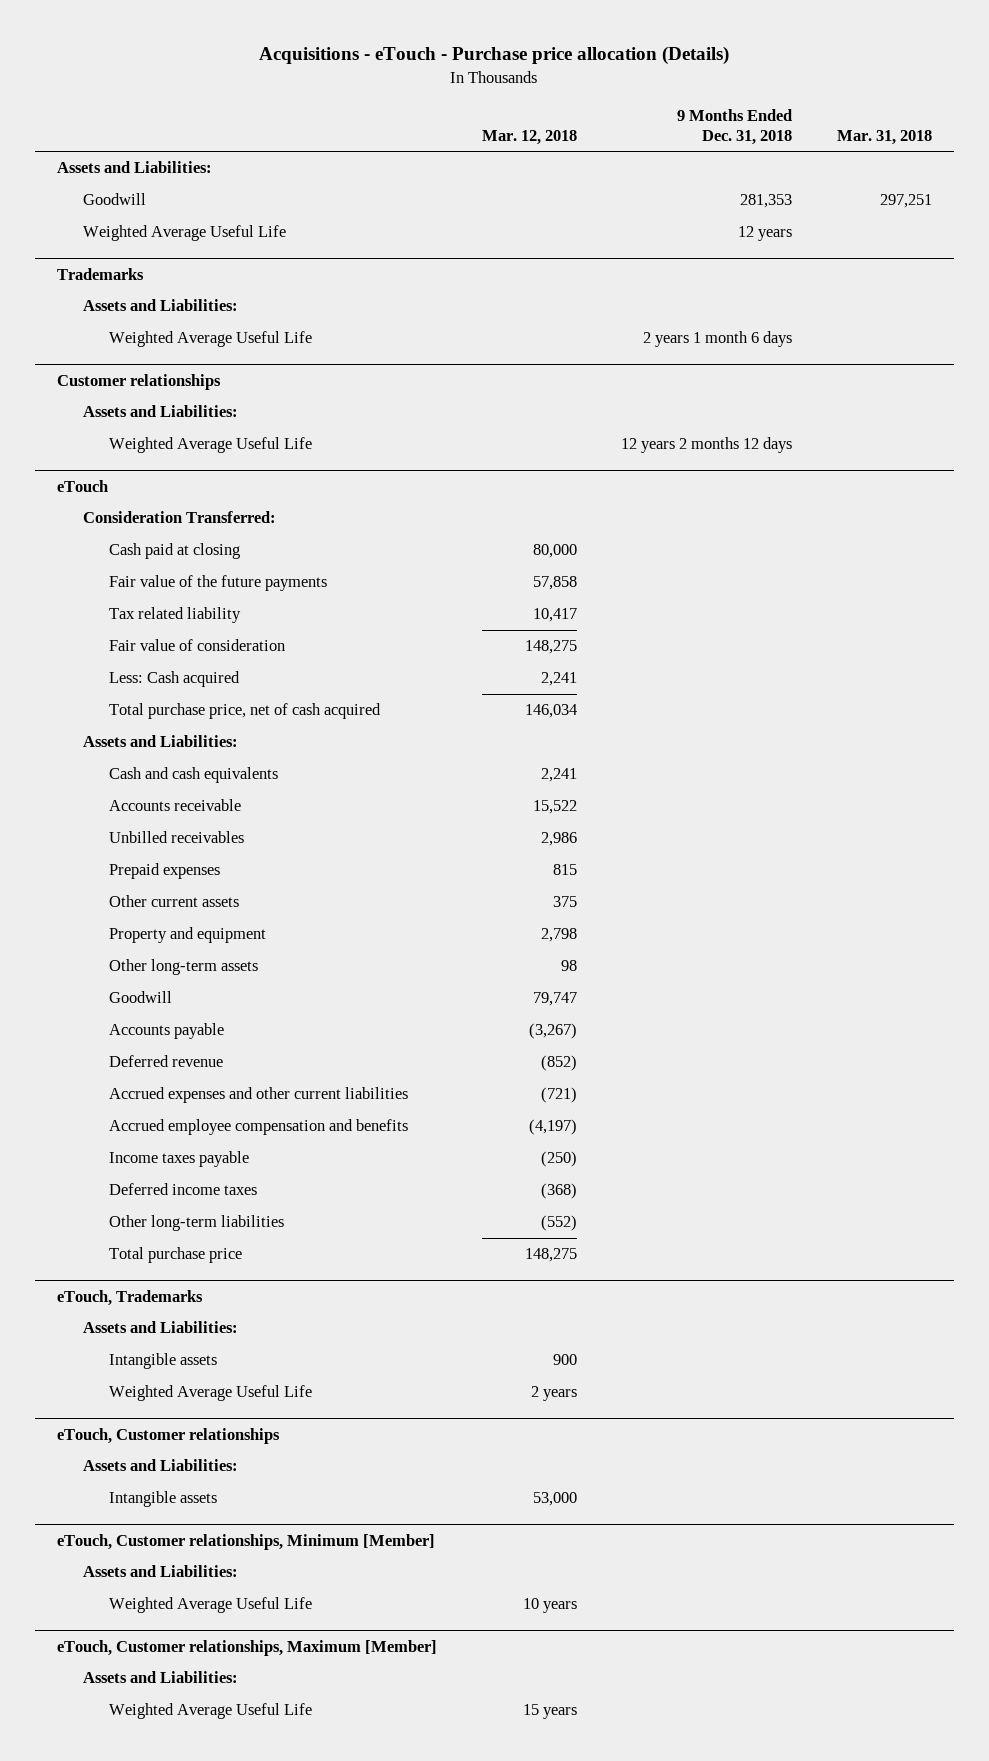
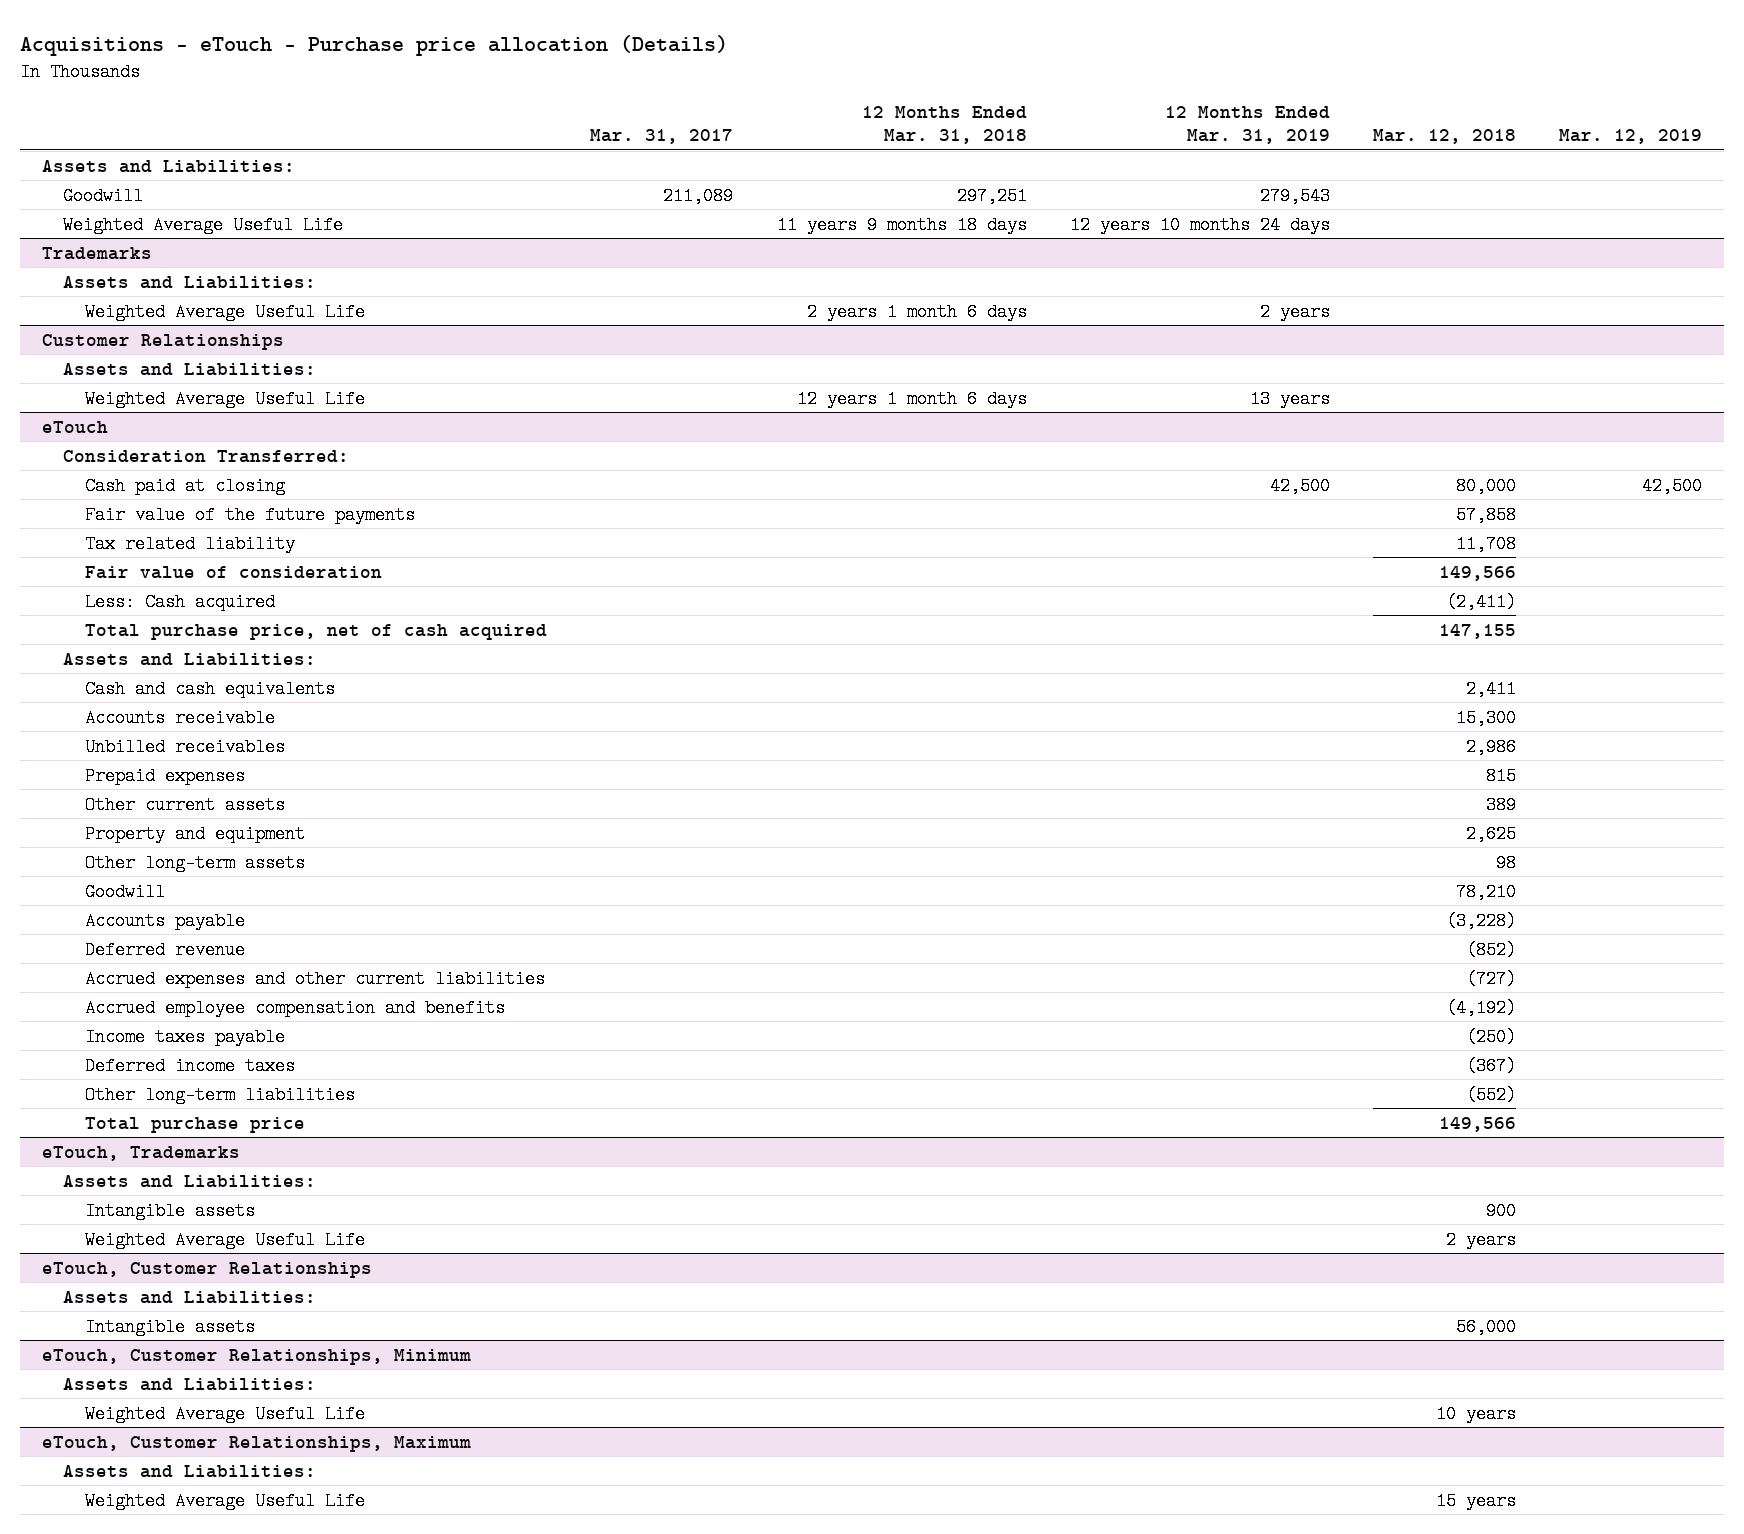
[677,108,793,145] 9 Months Ended Dec. 31, 2018 -> none
[836,129,932,145] Mar. 31, 2018 -> none
none -> [590,129,734,145] Mar. 31, 2017
none -> [861,105,1027,145] 12 Months Ended Mar. 31, 2018
none -> [1164,105,1330,145] 12 Months Ended Mar. 31, 2019
none -> [1558,129,1702,145] Mar. 12, 2019
[57,373,222,390] Customer relationships -> [41,333,284,350] Customer Relationships
[532,608,577,623] 10,417 -> [1455,534,1516,553] 11,708
[524,640,577,655] 148,275 -> [1438,565,1516,581] 149,566
[540,672,577,687] 2,241 -> [1445,592,1516,611] (2,411)
[524,704,577,719] 146,034 -> [1438,623,1516,639] 147,155
[540,768,577,783] 2,241 -> [1465,679,1516,698] 2,411
[532,800,577,815] 15,522 -> [1455,708,1516,727] 15,300
[552,896,577,908] 375 -> [1485,795,1516,814] 389
[540,928,577,943] 2,798 -> [1465,824,1516,843] 2,625
[532,992,577,1007] 79,747 -> [1455,882,1516,901] 78,210
[528,1023,577,1040] (3,267) -> [1445,911,1516,930] (3,228)
[540,1087,577,1104] (721) -> [1465,969,1516,988] (727)
[528,1119,577,1136] (4,197) -> [1445,998,1516,1017] (4,192)
[540,1183,577,1200] (368) -> [1465,1056,1516,1075] (367)
[524,1248,577,1263] 148,275 -> [1438,1116,1516,1132] 149,566
[57,1427,281,1444] eTouch, Customer relationships -> [41,1261,372,1278] eTouch, Customer Relationships
[532,1492,577,1507] 53,000 -> [1455,1317,1516,1336] 56,000
[57,1533,436,1550] eTouch, Customer relationships, Minimum [Member] -> [41,1348,471,1365] eTouch, Customer Relationships, Minimum
[57,1639,438,1656] eTouch, Customer relationships, Maximum [Member] -> [41,1435,471,1452] eTouch, Customer Relationships, Maximum

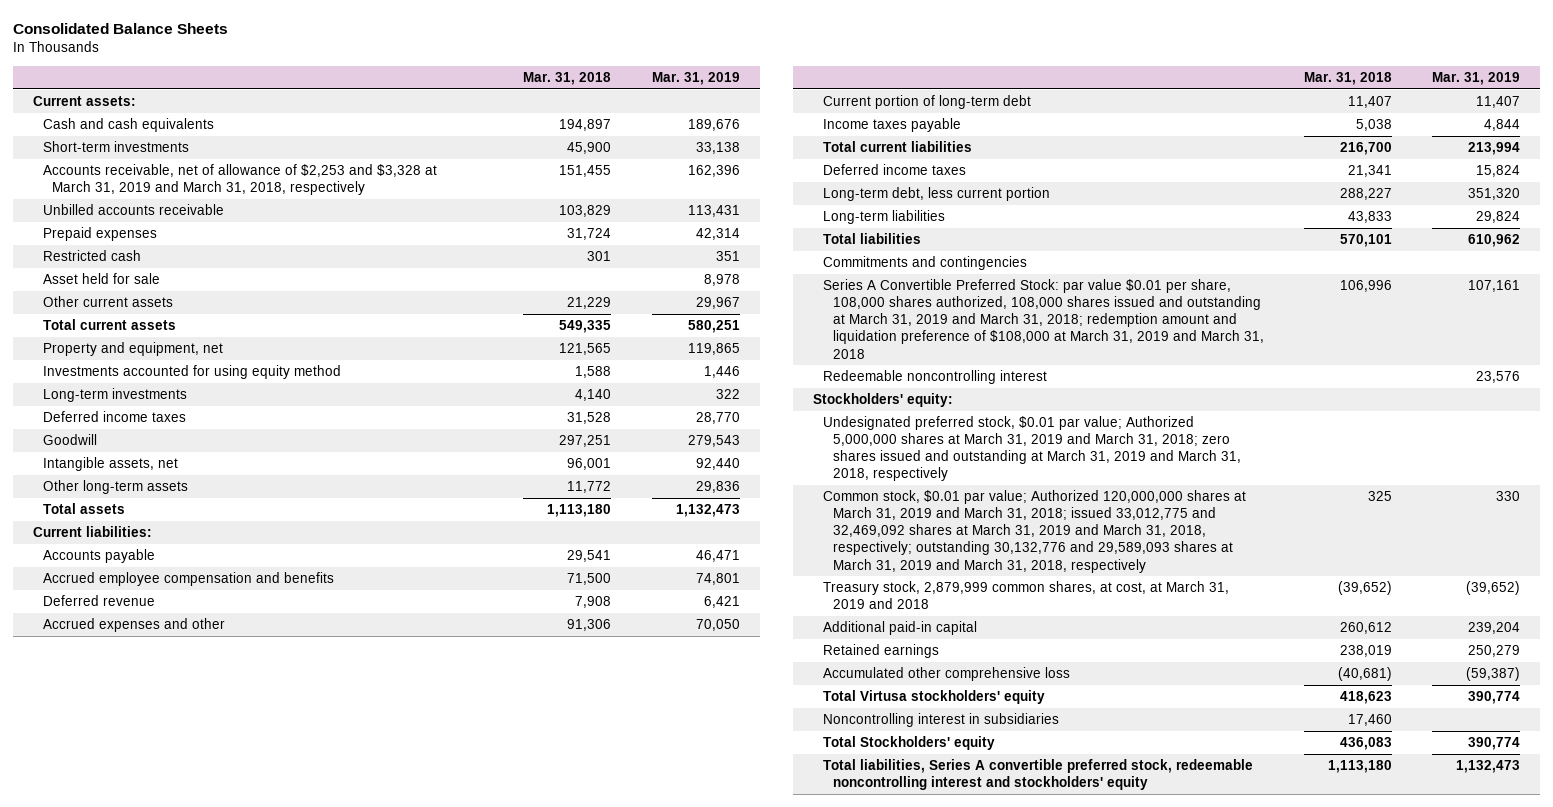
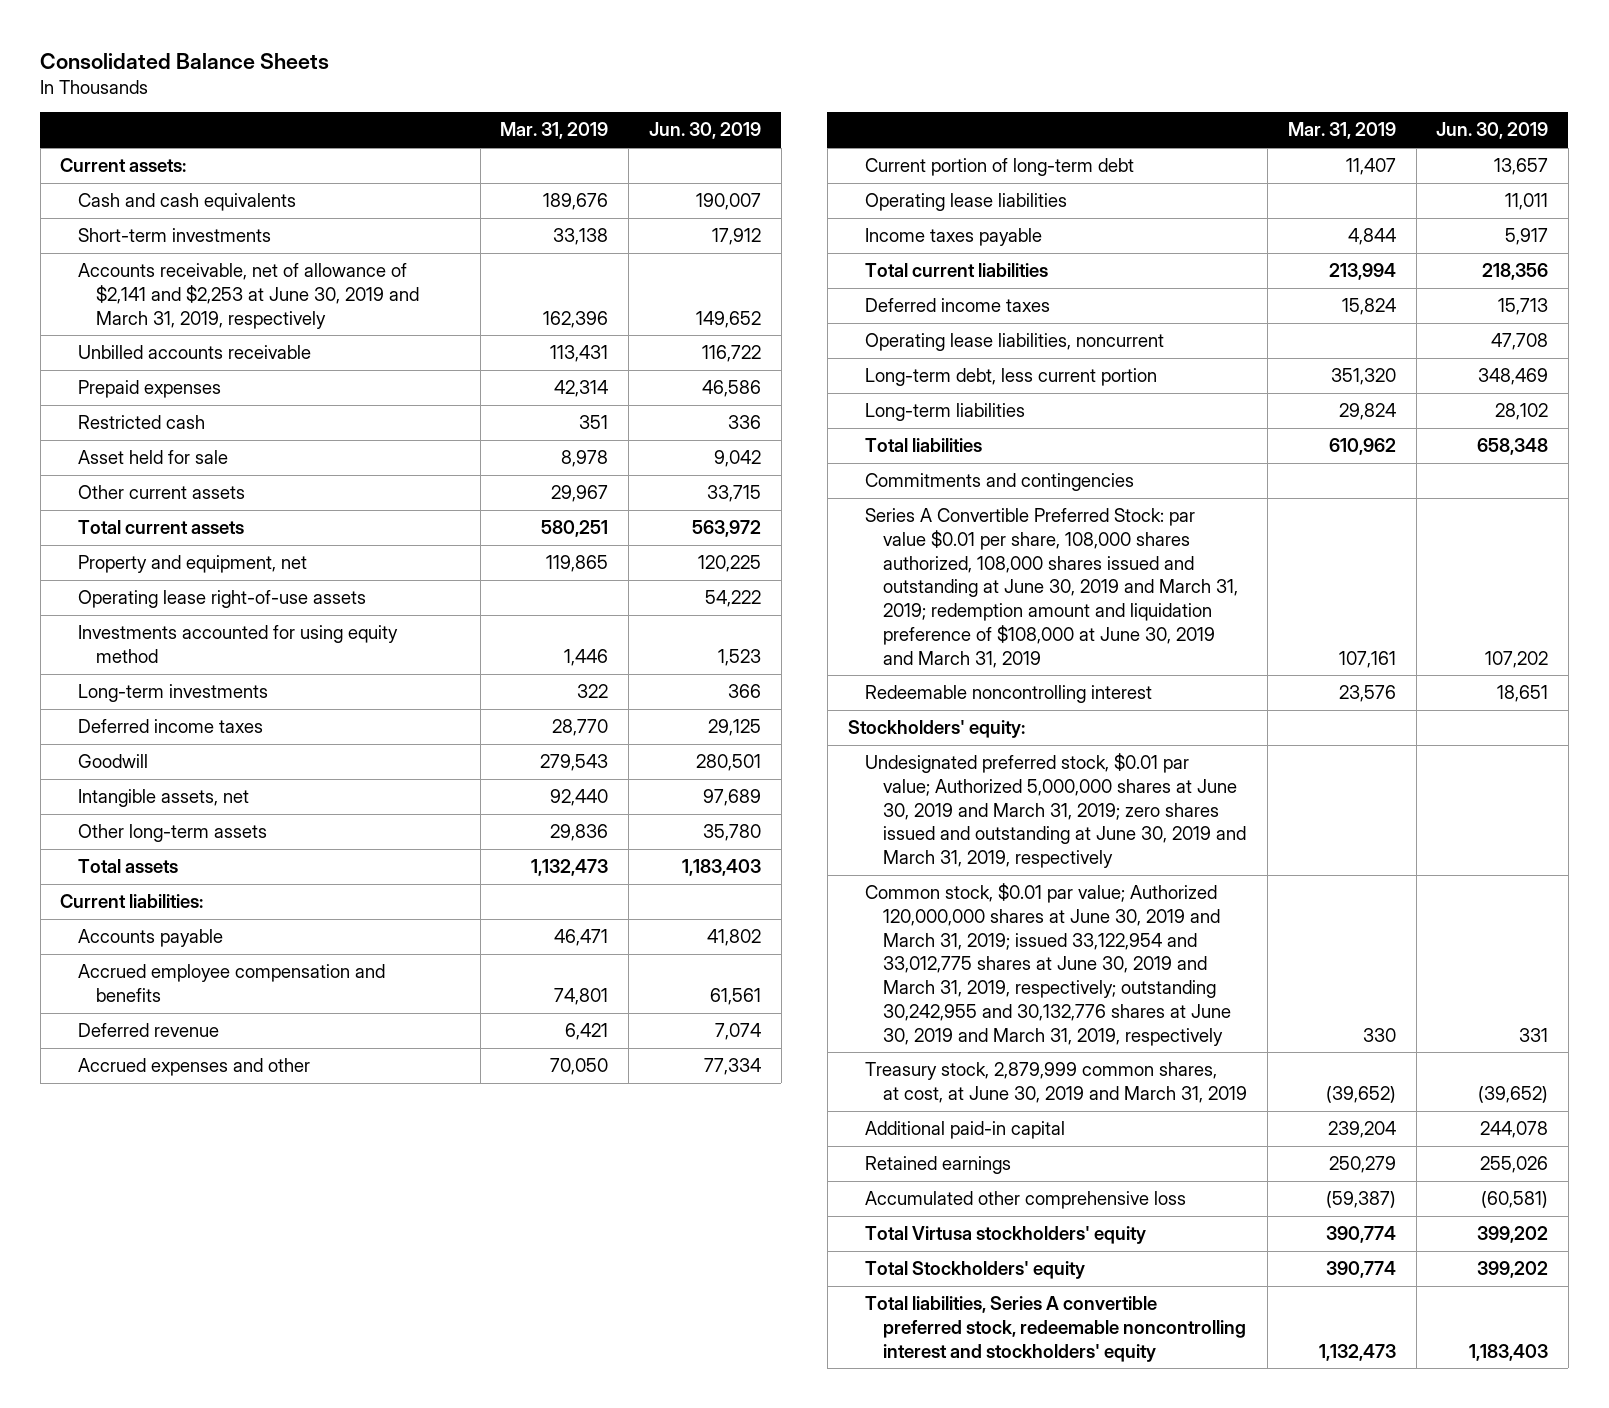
[523,71,612,85] Mar. 31, 2018 -> none
none -> [648,122,761,140] Jun. 30, 2019
[42,164,437,196] Accounts receivable, net of allowance of $2,253 and $3,328 at March 31, 2019 and March 31, 2018, respectively -> [78,263,420,329] Accounts receivable, net of allowance of $2,141 and $2,253 at June 30, 2019 and March 31, 2019, respectively
none -> [78,590,367,609] Operating lease right-of-use assets
none -> [865,193,1068,212] Operating lease liabilities
none -> [865,333,1165,352] Operating lease liabilities, noncurrent
[823,279,1264,359] Series A Convertible Preferred Stock: par value $0.01 per share, 108,000 shares authorized, 108,000 shares issued and outstanding at March 31, 2019 and March 31, 2018; redemption amount and liquidation preference of $108,000 at March 31, 2019 and March 31, 2018 -> [865,508,1239,668] Series A Convertible Preferred Stock: par value $0.01 per share, 108,000 shares authorized, 108,000 shares issued and outstanding at June 30, 2019 and March 31, 2019; redemption amount and liquidation preference of $108,000 at June 30, 2019 and March 31, 2019
[823,416,1241,482] Undesignated preferred stock, $0.01 par value; Authorized 5,000,000 shares at March 31, 2019 and March 31, 2018; zero shares issued and outstanding at March 31, 2019 and March 31, 2018, respectively -> [865,753,1247,869] Undesignated preferred stock, $0.01 par value; Authorized 5,000,000 shares at June 30, 2019 and March 31, 2019; zero shares issued and outstanding at June 30, 2019 and March 31, 2019, respectively
[823,490,1247,573] Common stock, $0.01 par value; Authorized 120,000,000 shares at March 31, 2019 and March 31, 2018; issued 33,012,775 and 32,469,092 shares at March 31, 2019 and March 31, 2018, respectively; outstanding 30,132,776 and 29,589,093 shares at March 31, 2019 and March 31, 2018, respectively -> [865,883,1232,1046] Common stock, $0.01 par value; Authorized 120,000,000 shares at June 30, 2019 and March 31, 2019; issued 33,122,954 and 33,012,775 shares at June 30, 2019 and March 31, 2019, respectively; outstanding 30,242,955 and 30,132,776 shares at June 30, 2019 and March 31, 2019, respectively
[823,581,1230,610] Treasury stock, 2,879,999 common shares, at cost, at March 31, 2019 and 2018 -> [865,1062,1248,1103] Treasury stock, 2,879,999 common shares, at cost, at June 30, 2019 and March 31, 2019
[823,713,1060,728] Noncontrolling interest in subsidiaries -> none

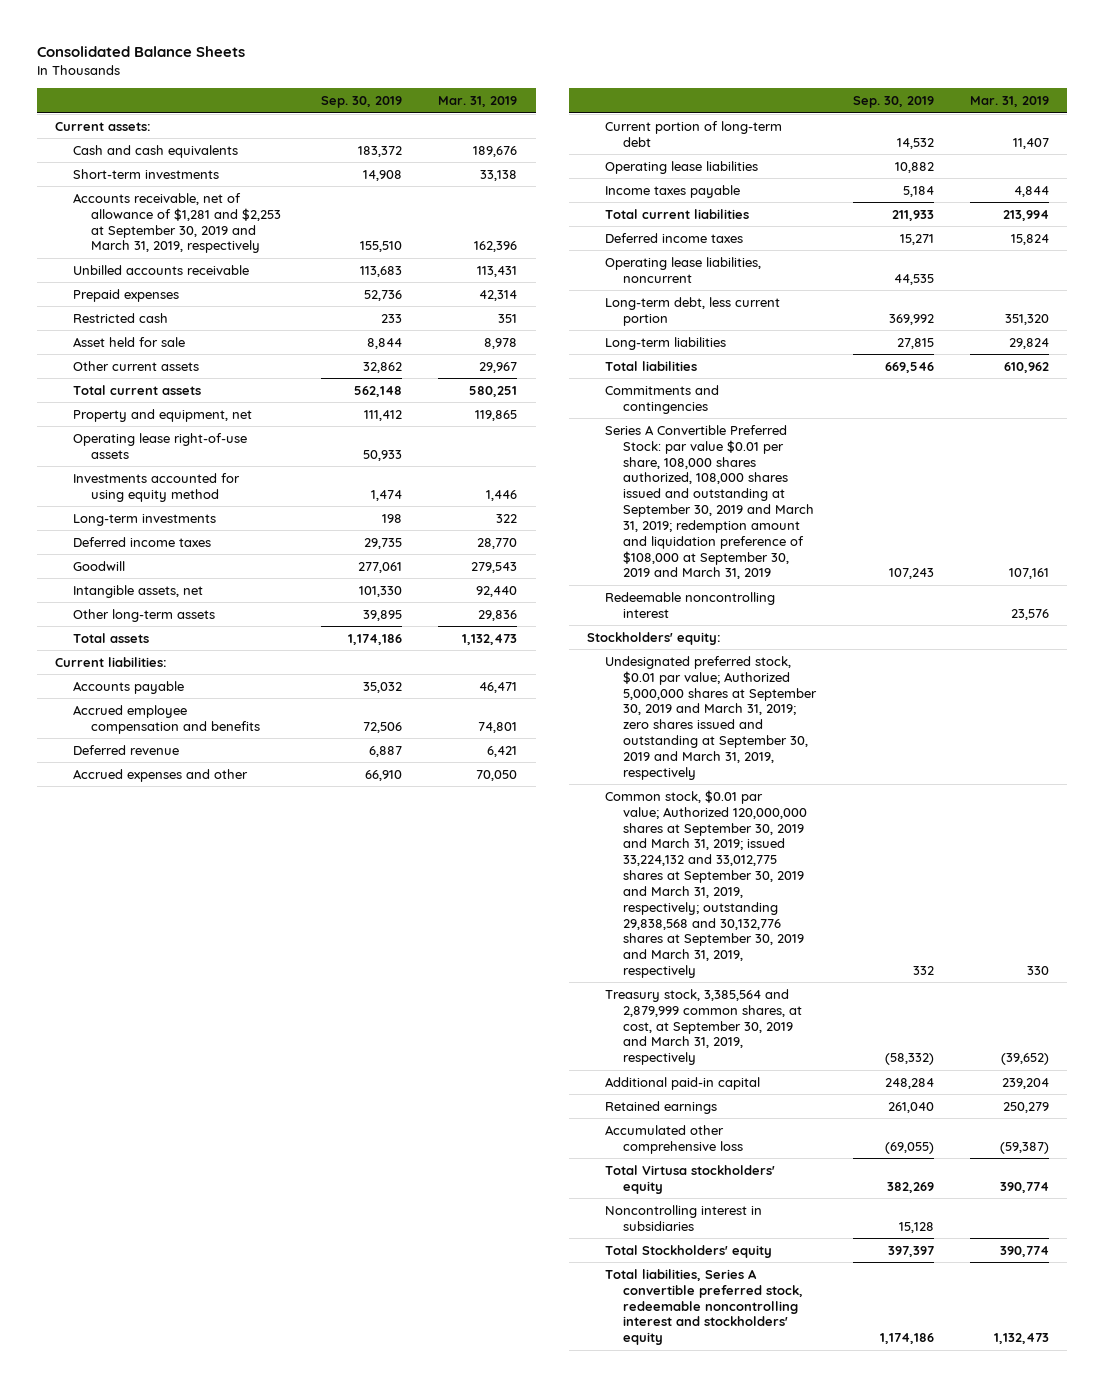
[648,122,761,140] Jun. 30, 2019 -> none
none -> [320,96,402,109] Sep. 30, 2019
[78,263,420,329] Accounts receivable, net of allowance of $2,141 and $2,253 at June 30, 2019 and March 31, 2019, respectively -> [73,192,282,254] Accounts receivable, net of allowance of $1,281 and $2,253 at September 30, 2019 and March 31, 2019, respectively
[865,508,1239,668] Series A Convertible Preferred Stock: par value $0.01 per share, 108,000 shares authorized, 108,000 shares issued and outstanding at June 30, 2019 and March 31, 2019; redemption amount and liquidation preference of $108,000 at June 30, 2019 and March 31, 2019 -> [604,424,815,580] Series A Convertible Preferred Stock: par value $0.01 per share, 108,000 shares authorized, 108,000 shares issued and outstanding at September 30, 2019 and March 31, 2019; redemption amount and liquidation preference of $108,000 at September 30, 2019 and March 31, 2019
[865,753,1247,869] Undesignated preferred stock, $0.01 par value; Authorized 5,000,000 shares at June 30, 2019 and March 31, 2019; zero shares issued and outstanding at June 30, 2019 and March 31, 2019, respectively -> [604,655,818,780] Undesignated preferred stock, $0.01 par value; Authorized 5,000,000 shares at September 30, 2019 and March 31, 2019; zero shares issued and outstanding at September 30, 2019 and March 31, 2019, respectively
[865,883,1232,1046] Common stock, $0.01 par value; Authorized 120,000,000 shares at June 30, 2019 and March 31, 2019; issued 33,122,954 and 33,012,775 shares at June 30, 2019 and March 31, 2019, respectively; outstanding 30,242,955 and 30,132,776 shares at June 30, 2019 and March 31, 2019, respectively -> [604,789,808,979] Common stock, $0.01 par value; Authorized 120,000,000 shares at September 30, 2019 and March 31, 2019; issued 33,224,132 and 33,012,775 shares at September 30, 2019 and March 31, 2019, respectively; outstanding 29,838,568 and 30,132,776 shares at September 30, 2019 and March 31, 2019, respectively
[865,1062,1248,1103] Treasury stock, 2,879,999 common shares, at cost, at June 30, 2019 and March 31, 2019 -> [604,988,803,1066] Treasury stock, 3,385,564 and 2,879,999 common shares, at cost, at September 30, 2019 and March 31, 2019, respectively
none -> [604,1204,762,1231] Noncontrolling interest in subsidiaries

